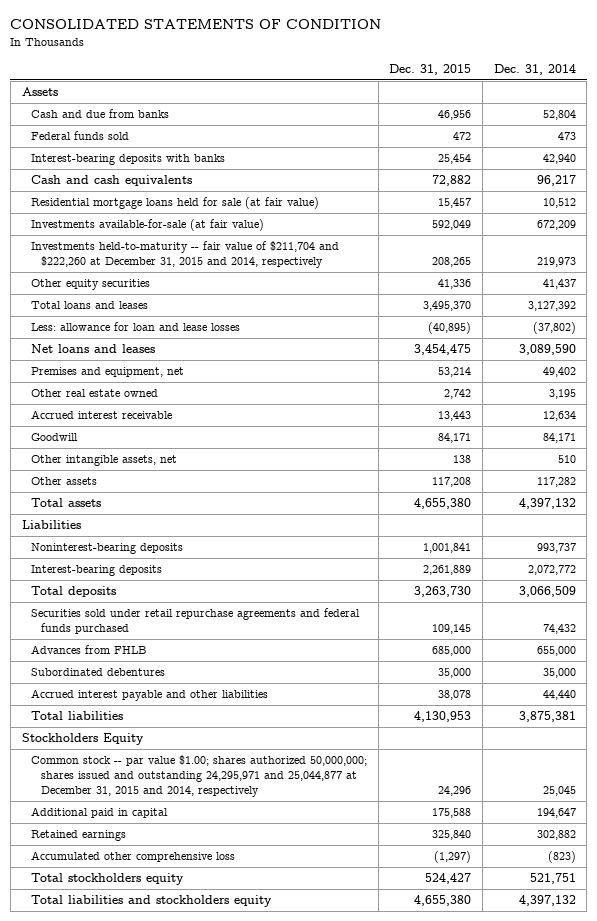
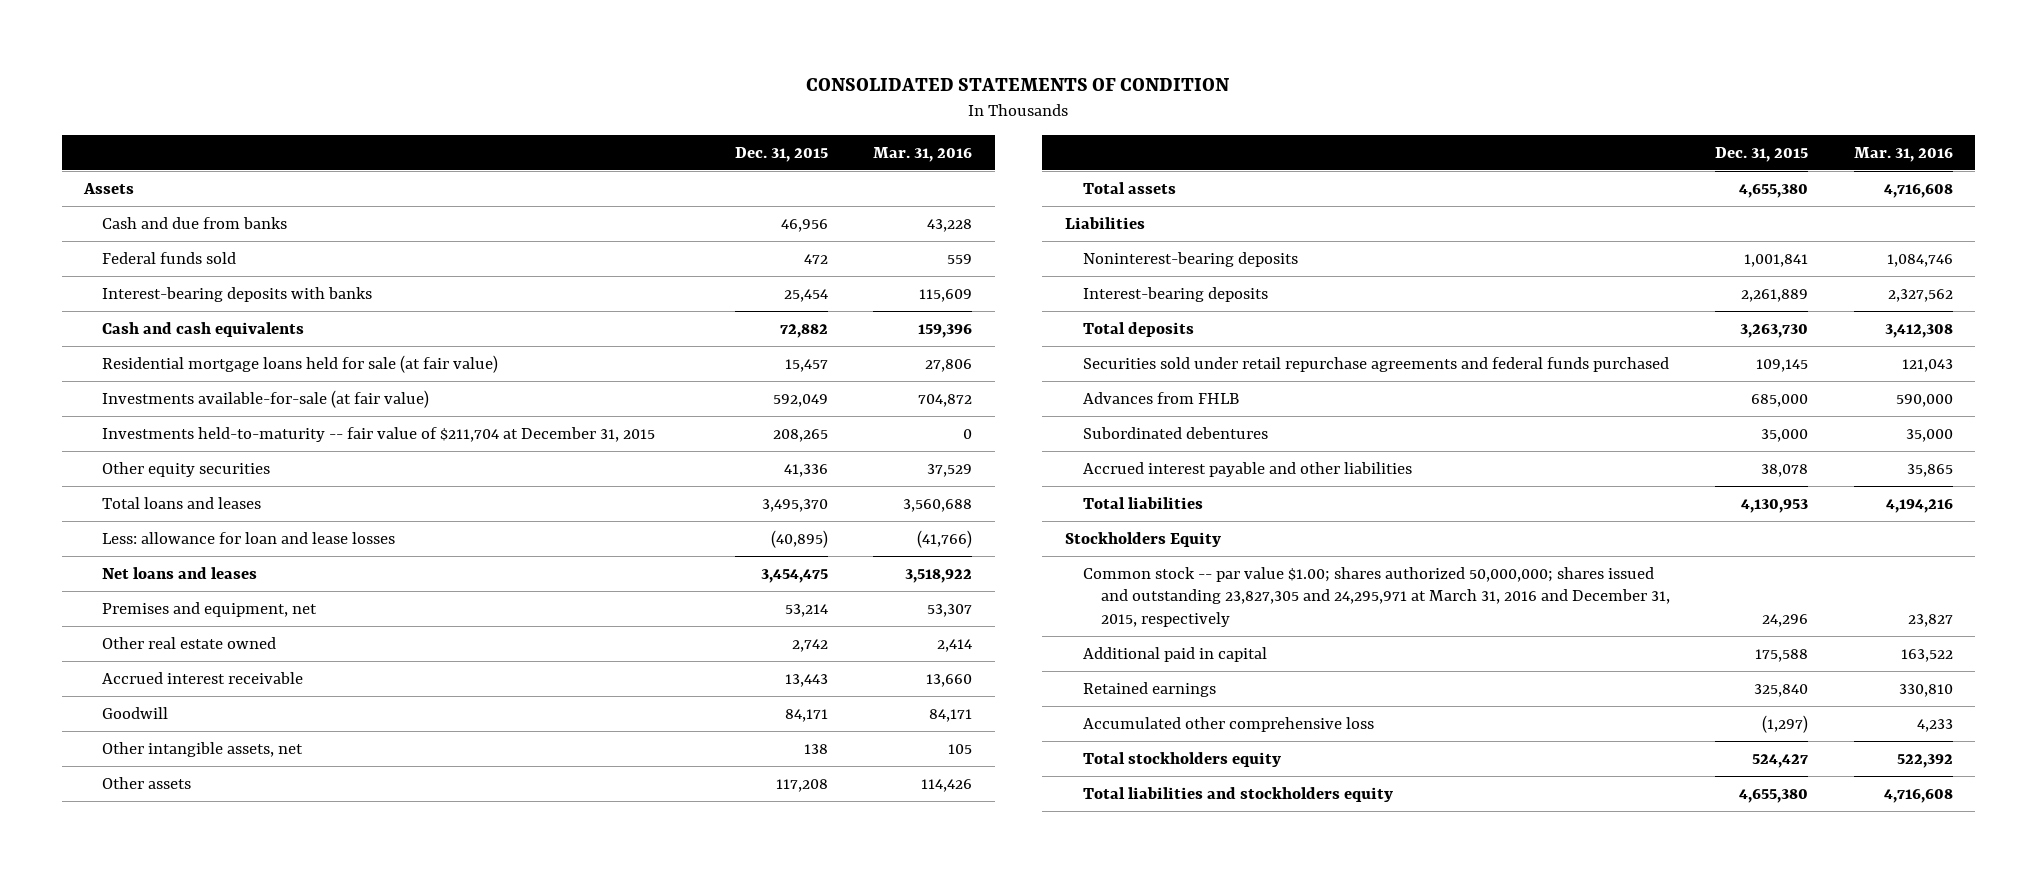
[493,63,576,75] Dec. 31, 2014 -> none
none -> [873,146,973,162] Mar. 31, 2016
[31,241,340,269] Investments held-to-maturity -- fair value of $211,704 and $222,260 at December 31, 2015 and 2014, respectively -> [102,426,656,442] Investments held-to-maturity -- fair value of $211,704 at December 31, 2015
[31,755,368,798] Common stock -- par value $1.00; shares authorized 50,000,000; shares issued and outstanding 24,295,971 and 25,044,877 at December 31, 2015 and 2014, respectively -> [1082,566,1671,627] Common stock -- par value $1.00; shares authorized 50,000,000; shares issued and outstanding 23,827,305 and 24,295,971 at March 31, 2016 and December 31, 2015, respectively

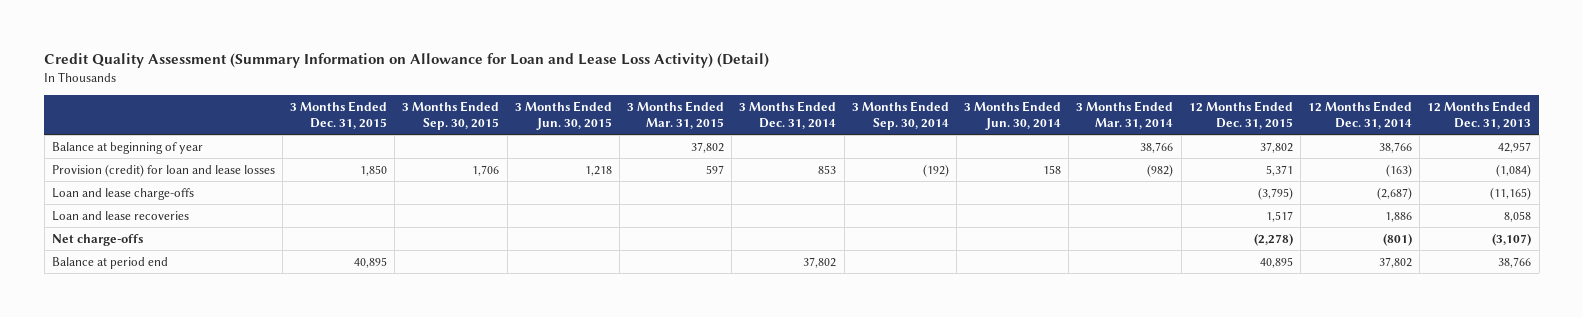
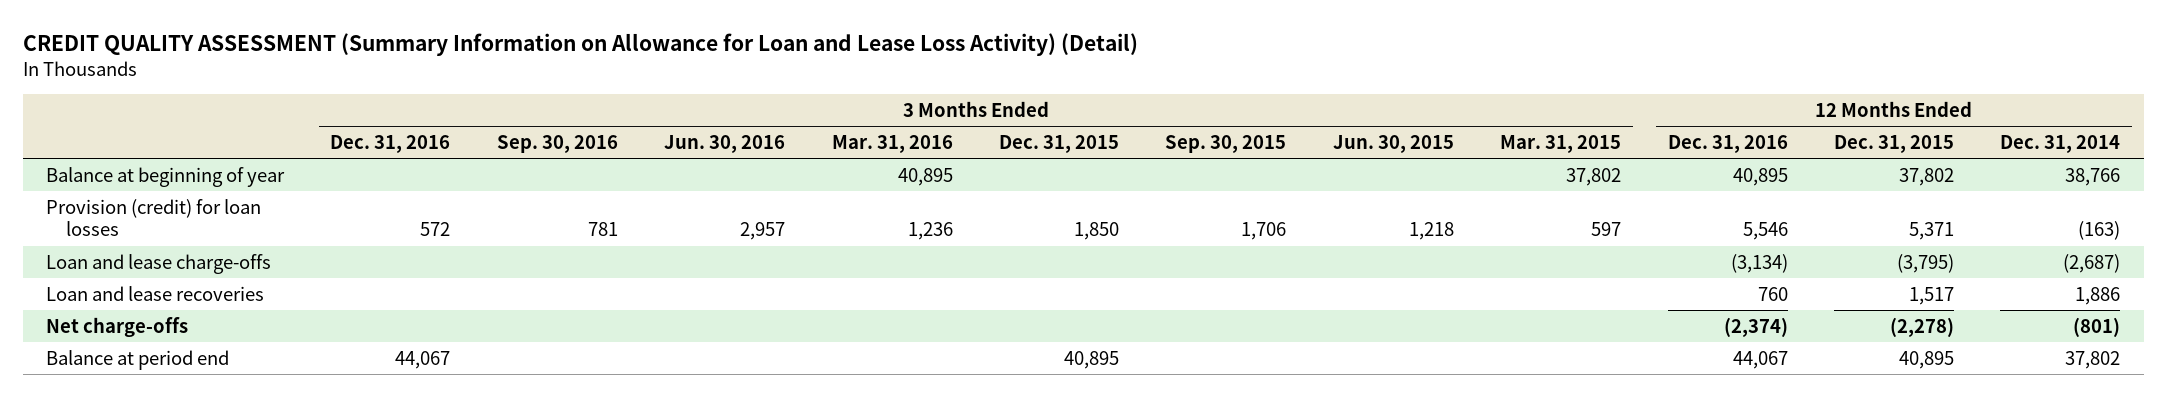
[44,53,770,69] Credit Quality Assessment (Summary Information on Allowance for Loan and Lease Loss Activity) (Detail) -> [22,33,1138,57] CREDIT QUALITY ASSESSMENT (Summary Information on Allowance for Loan and Lease Loss Activity) (Detail)
[739,100,837,130] 3 Months Ended Dec. 31, 2014 -> none
[851,100,949,131] 3 Months Ended Sep. 30, 2014 -> none
[964,100,1062,131] 3 Months Ended Jun. 30, 2014 -> none
[1076,100,1174,130] 3 Months Ended Mar. 31, 2014 -> none
[1427,100,1532,130] 12 Months Ended Dec. 31, 2013 -> none
none -> [330,135,451,154] Dec. 31, 2016
none -> [496,135,618,154] Sep. 30, 2016
none -> [664,135,786,154] Jun. 30, 2016
none -> [831,135,953,154] Mar. 31, 2016
none -> [1667,135,1788,154] Dec. 31, 2016
[51,163,275,177] Provision (credit) for loan and lease losses -> [45,198,261,237] Provision (credit) for loan losses

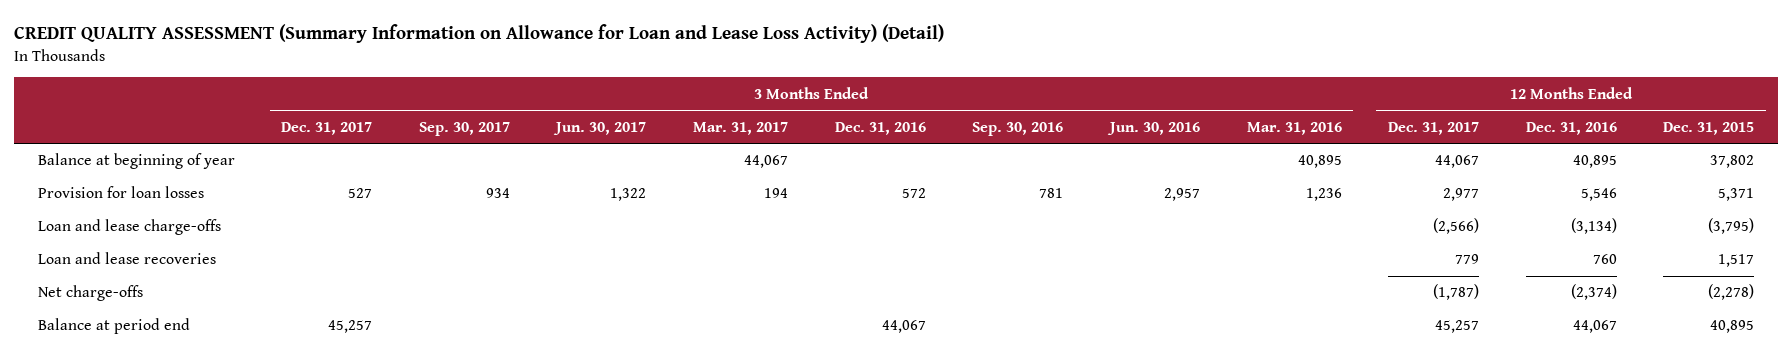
[998,135,1119,154] Dec. 31, 2015 -> none
[1165,135,1287,154] Sep. 30, 2015 -> none
[1332,135,1454,154] Jun. 30, 2015 -> none
[1500,135,1622,154] Mar. 31, 2015 -> none
[2000,135,2121,154] Dec. 31, 2014 -> none
none -> [281,121,373,135] Dec. 31, 2017
none -> [418,121,510,136] Sep. 30, 2017
none -> [553,121,647,135] Jun. 30, 2017
none -> [693,121,789,135] Mar. 31, 2017
none -> [1388,121,1480,135] Dec. 31, 2017
[45,198,261,237] Provision (credit) for loan losses -> [37,186,204,199] Provision for loan losses

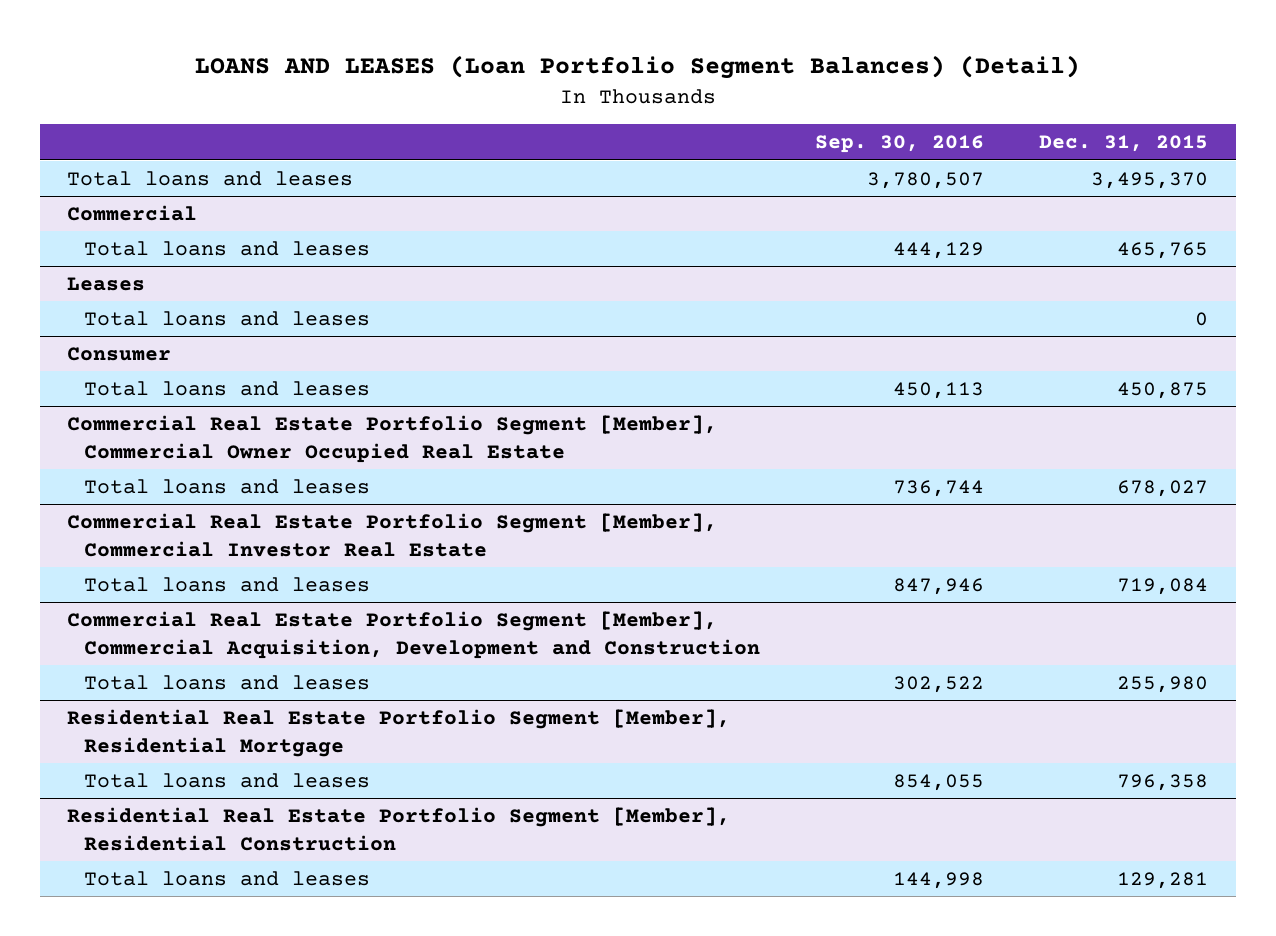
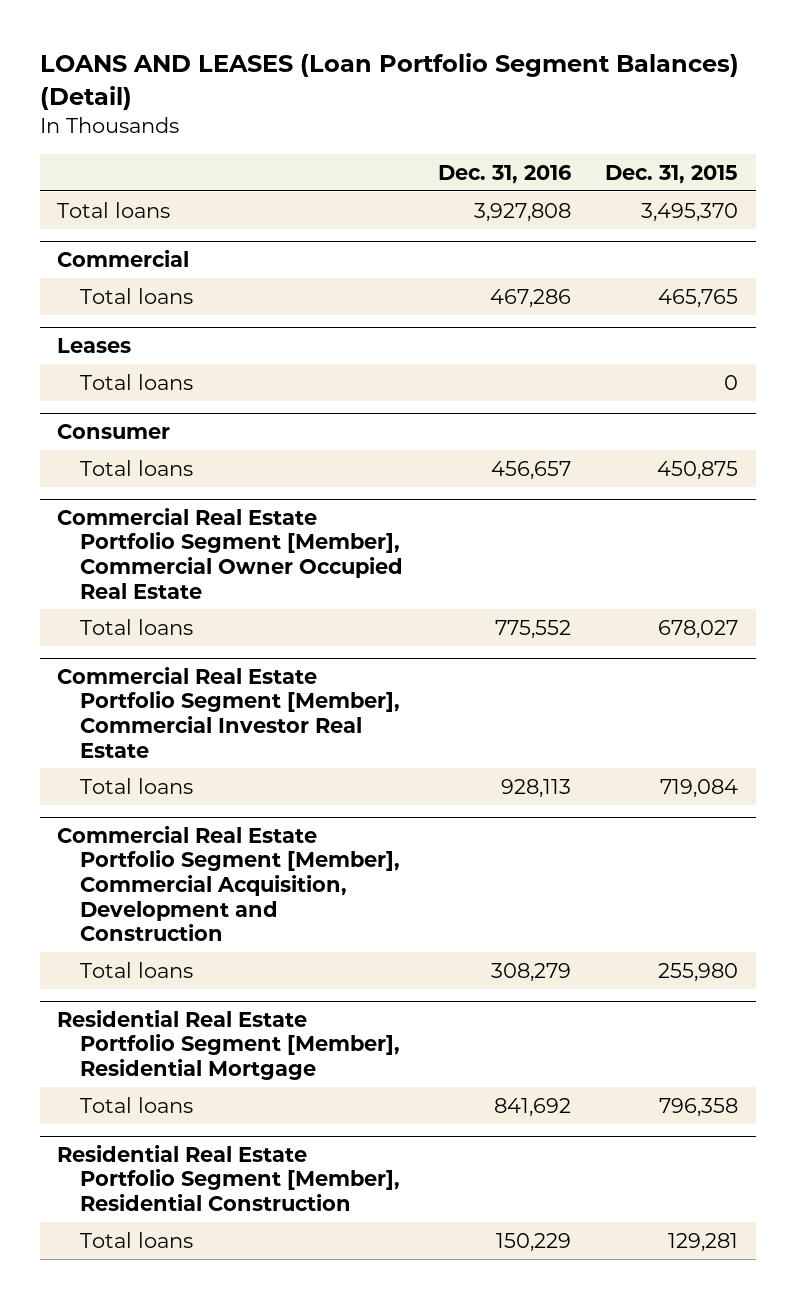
[815,135,985,154] Sep. 30, 2016 -> none
none -> [437,164,571,184] Dec. 31, 2016
[67,170,354,186] Total loans and leases -> [56,201,170,218] Total loans
[84,240,371,256] Total loans and leases -> [80,287,194,304] Total loans
[84,310,371,326] Total loans and leases -> [80,373,194,390] Total loans
[84,380,371,396] Total loans and leases -> [80,459,194,476] Total loans
[84,478,371,494] Total loans and leases -> [80,618,194,635] Total loans
[84,576,371,592] Total loans and leases -> [80,777,194,794] Total loans
[84,674,371,690] Total loans and leases -> [80,961,194,978] Total loans
[84,772,371,788] Total loans and leases -> [80,1096,194,1113] Total loans
[84,870,371,886] Total loans and leases -> [80,1231,194,1248] Total loans

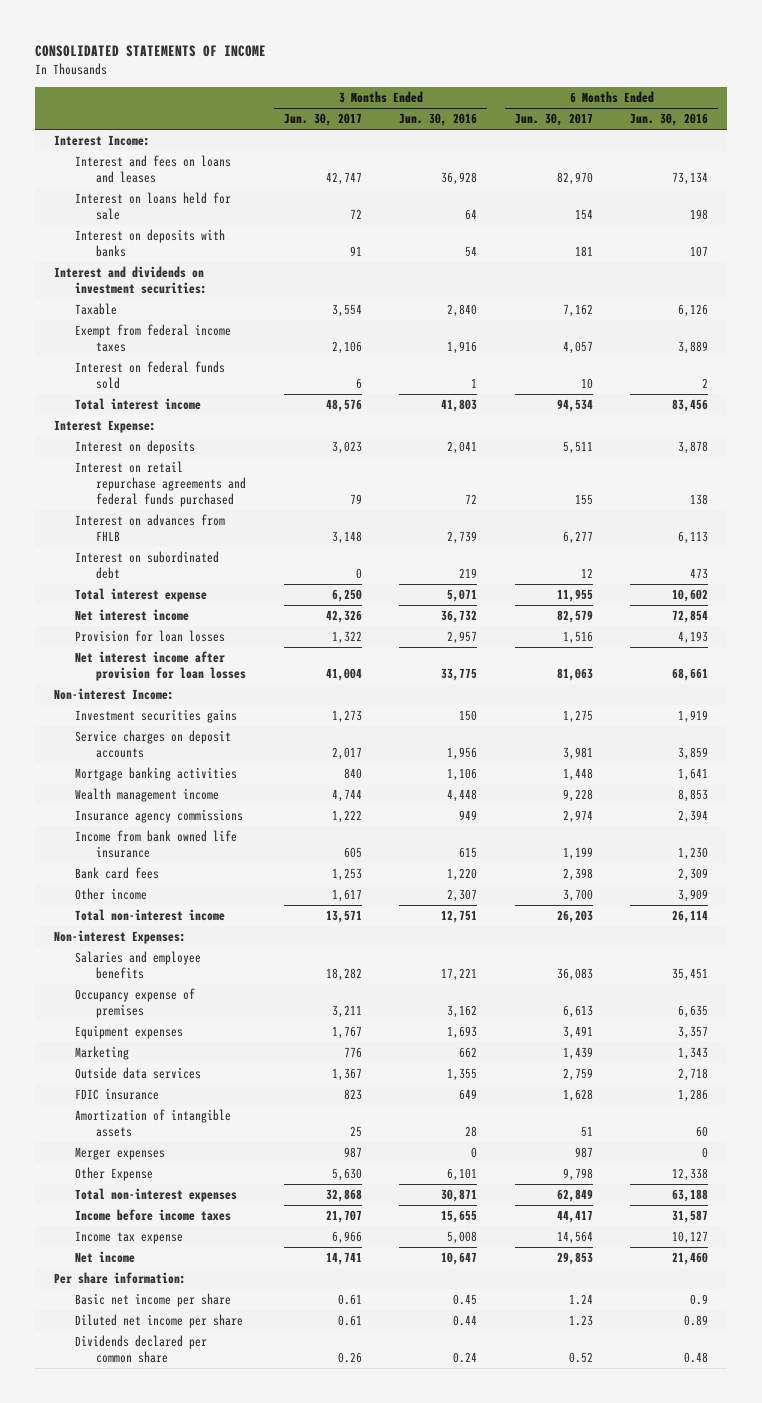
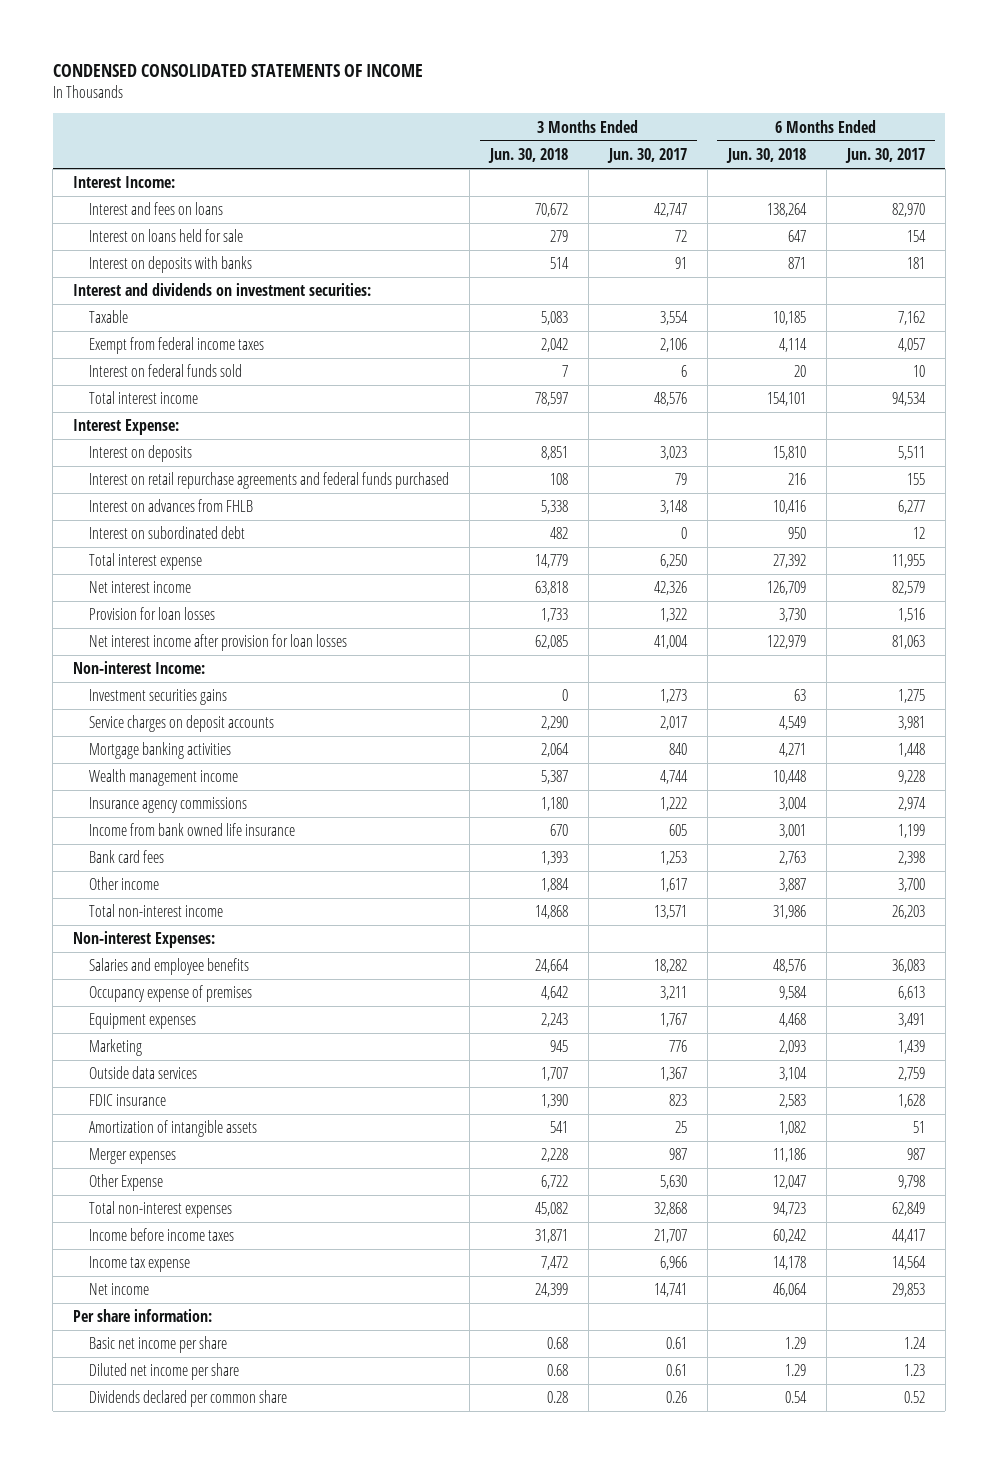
[35,44,267,57] CONSOLIDATED STATEMENTS OF INCOME -> [52,63,423,77] CONDENSED CONSOLIDATED STATEMENTS OF INCOME
[399,113,478,127] Jun. 30, 2016 -> none
[630,113,709,127] Jun. 30, 2016 -> none
none -> [487,148,568,164] Jun. 30, 2018
none -> [725,148,806,164] Jun. 30, 2018
[75,155,232,184] Interest and fees on loans and leases -> [88,202,223,216] Interest and fees on loans

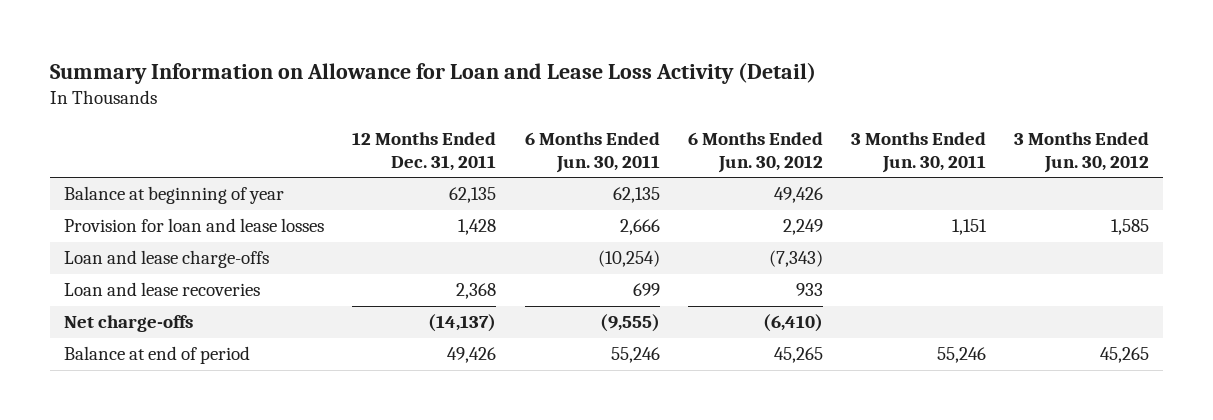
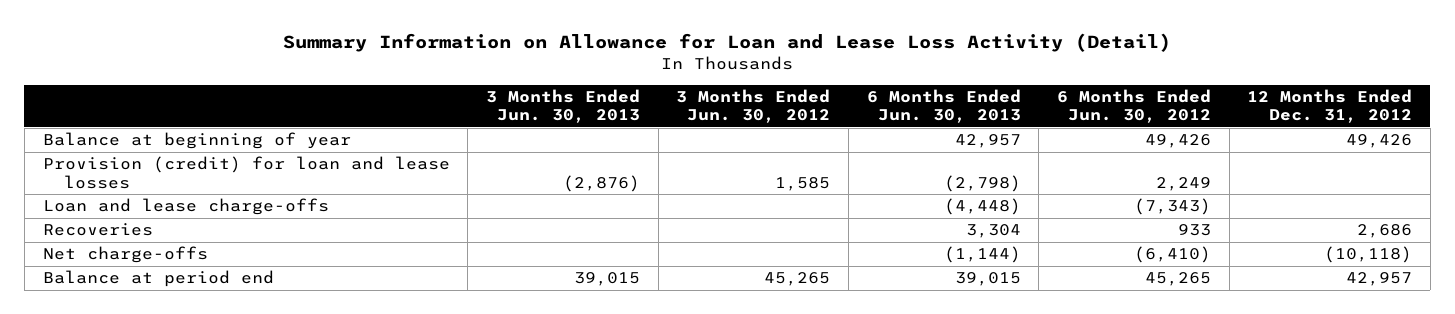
[352,131,497,171] 12 Months Ended Dec. 31, 2011 -> none
[524,131,660,173] 6 Months Ended Jun. 30, 2011 -> none
[850,131,986,173] 3 Months Ended Jun. 30, 2011 -> none
none -> [485,89,640,124] 3 Months Ended Jun. 30, 2013
none -> [866,89,1021,124] 6 Months Ended Jun. 30, 2013
none -> [1247,89,1413,124] 12 Months Ended Dec. 31, 2012
[64,218,325,233] Provision for loan and lease losses -> [42,156,450,189] Provision (credit) for loan and lease losses
[64,282,261,297] Loan and lease recoveries -> [42,223,153,237] Recoveries
[64,346,251,365] Balance at end of period -> [42,270,274,288] Balance at period end

